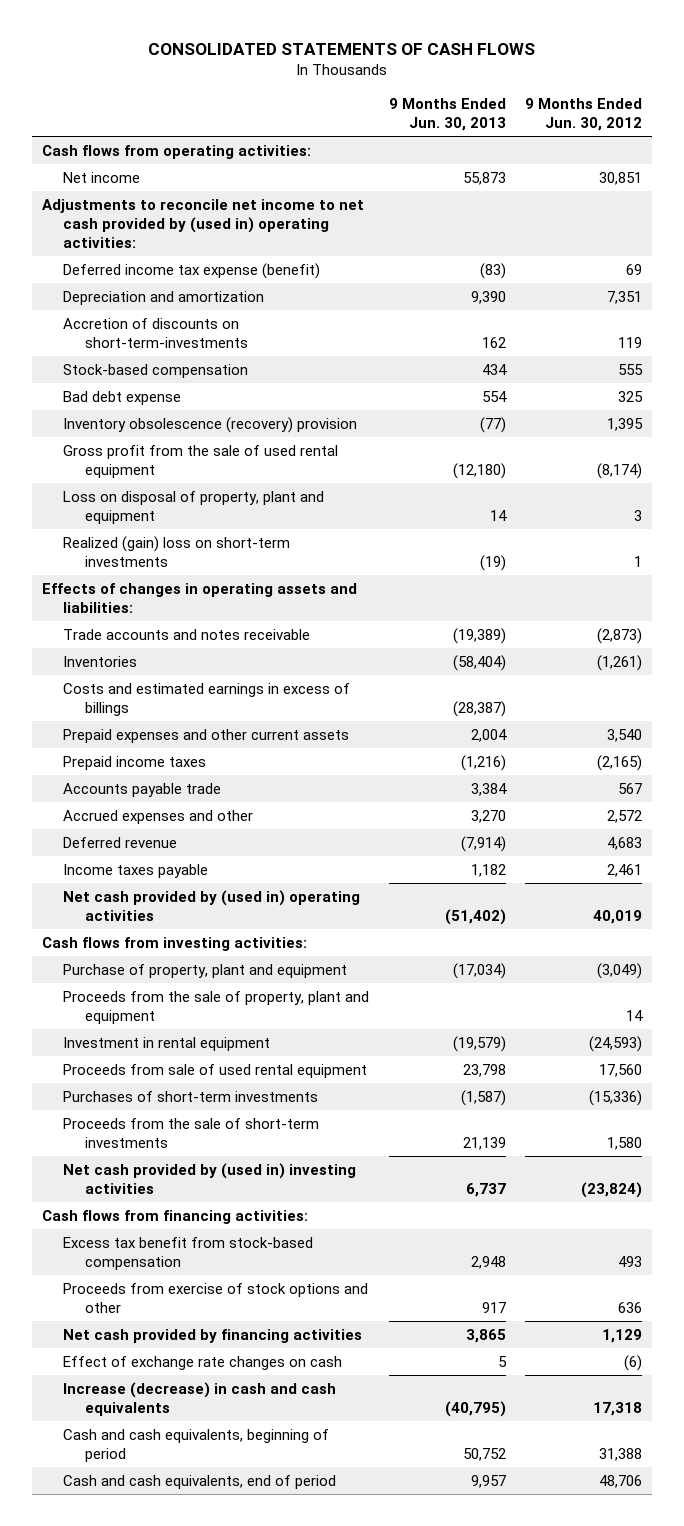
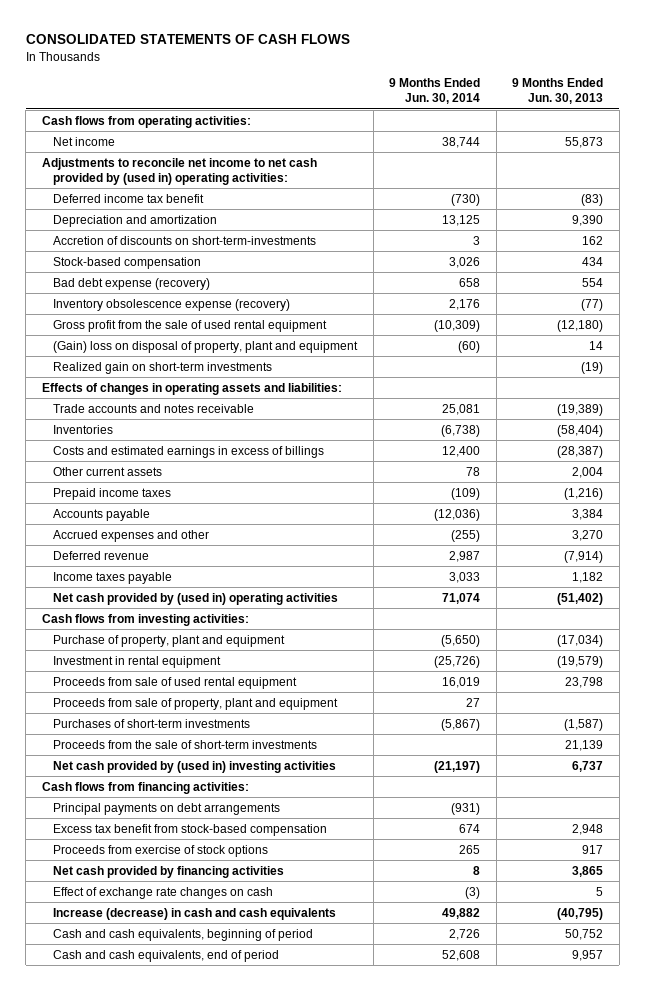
[525,97,643,132] 9 Months Ended Jun. 30, 2012 -> none
none -> [389,78,481,105] 9 Months Ended Jun. 30, 2014
[63,262,321,279] Deferred income tax expense (benefit) -> [53,193,205,203] Deferred income tax benefit
[63,390,182,405] Bad debt expense -> [53,277,211,290] Bad debt expense (recovery)
[63,416,358,433] Inventory obsolescence (recovery) provision -> [53,298,291,311] Inventory obsolescence expense (recovery)
[63,490,325,524] Loss on disposal of property, plant and equipment -> [53,340,359,353] (Gain) loss on disposal of property, plant and equipment
[63,535,291,567] Realized (gain) loss on short-term investments -> [53,361,273,374] Realized gain on short-term investments
[63,728,350,743] Prepaid expenses and other current assets -> [53,466,163,476] Other current assets
[63,782,222,797] Accounts payable trade -> [53,508,151,521] Accounts payable
[63,990,370,1024] Proceeds from the sale of property, plant and equipment -> none
none -> [53,697,339,710] Proceeds from sale of property, plant and equipment
none -> [53,802,281,815] Principal payments on debt arrangements
[63,1282,369,1313] Proceeds from exercise of stock options and other -> [53,844,269,857] Proceeds from exercise of stock options

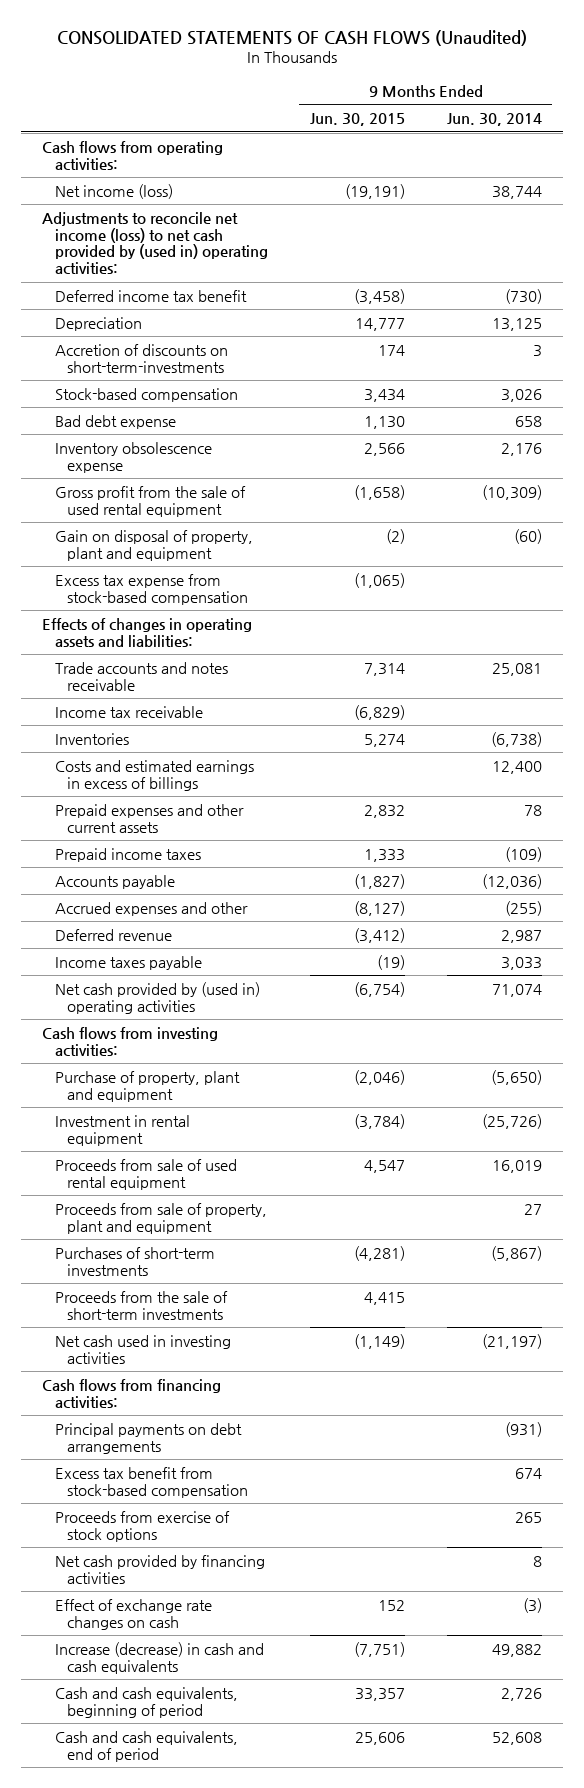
[25,34,350,45] CONSOLIDATED STATEMENTS OF CASH FLOWS -> [56,30,527,47] CONSOLIDATED STATEMENTS OF CASH FLOWS (Unaudited)
[512,78,604,105] 9 Months Ended Jun. 30, 2013 -> none
none -> [309,112,405,126] Jun. 30, 2015
[53,136,116,146] Net income -> [54,183,173,199] Net income (loss)
[41,157,317,185] Adjustments to reconcile net income to net cash provided by (used in) operating activities: -> [41,211,268,275] Adjustments to reconcile net income (loss) to net cash provided by (used in) operating activities:
[53,214,218,227] Depreciation and amortization -> [54,316,142,331] Depreciation
[53,277,211,290] Bad debt expense (recovery) -> [54,414,176,429] Bad debt expense
[53,298,291,311] Inventory obsolescence expense (recovery) -> [54,441,212,473] Inventory obsolescence expense
[53,361,273,374] Realized gain on short-term investments -> none
[53,340,359,353] (Gain) loss on disposal of property, plant and equipment -> [54,529,253,561] Gain on disposal of property, plant and equipment
none -> [54,573,249,605] Excess tax expense from stock-based compensation
none -> [54,705,203,718] Income tax receivable
[53,466,163,476] Other current assets -> [54,803,244,833] Prepaid expenses and other current assets
[53,760,337,773] Net cash provided by (used in) investing activities -> [54,1334,231,1364] Net cash used in investing activities

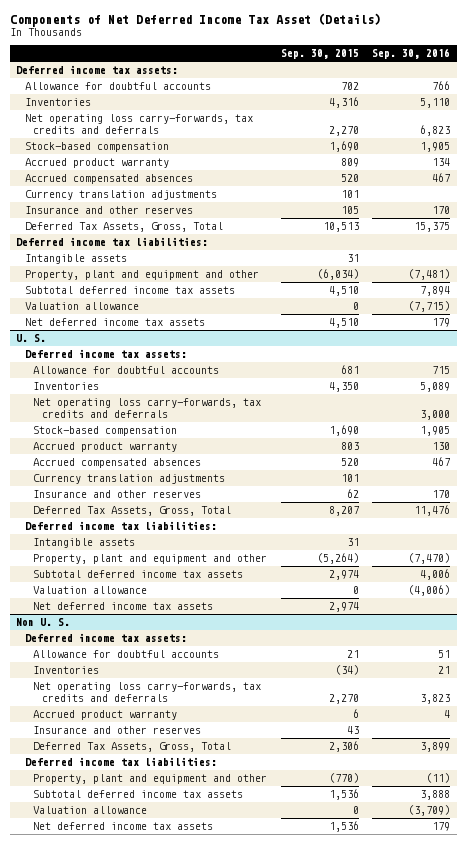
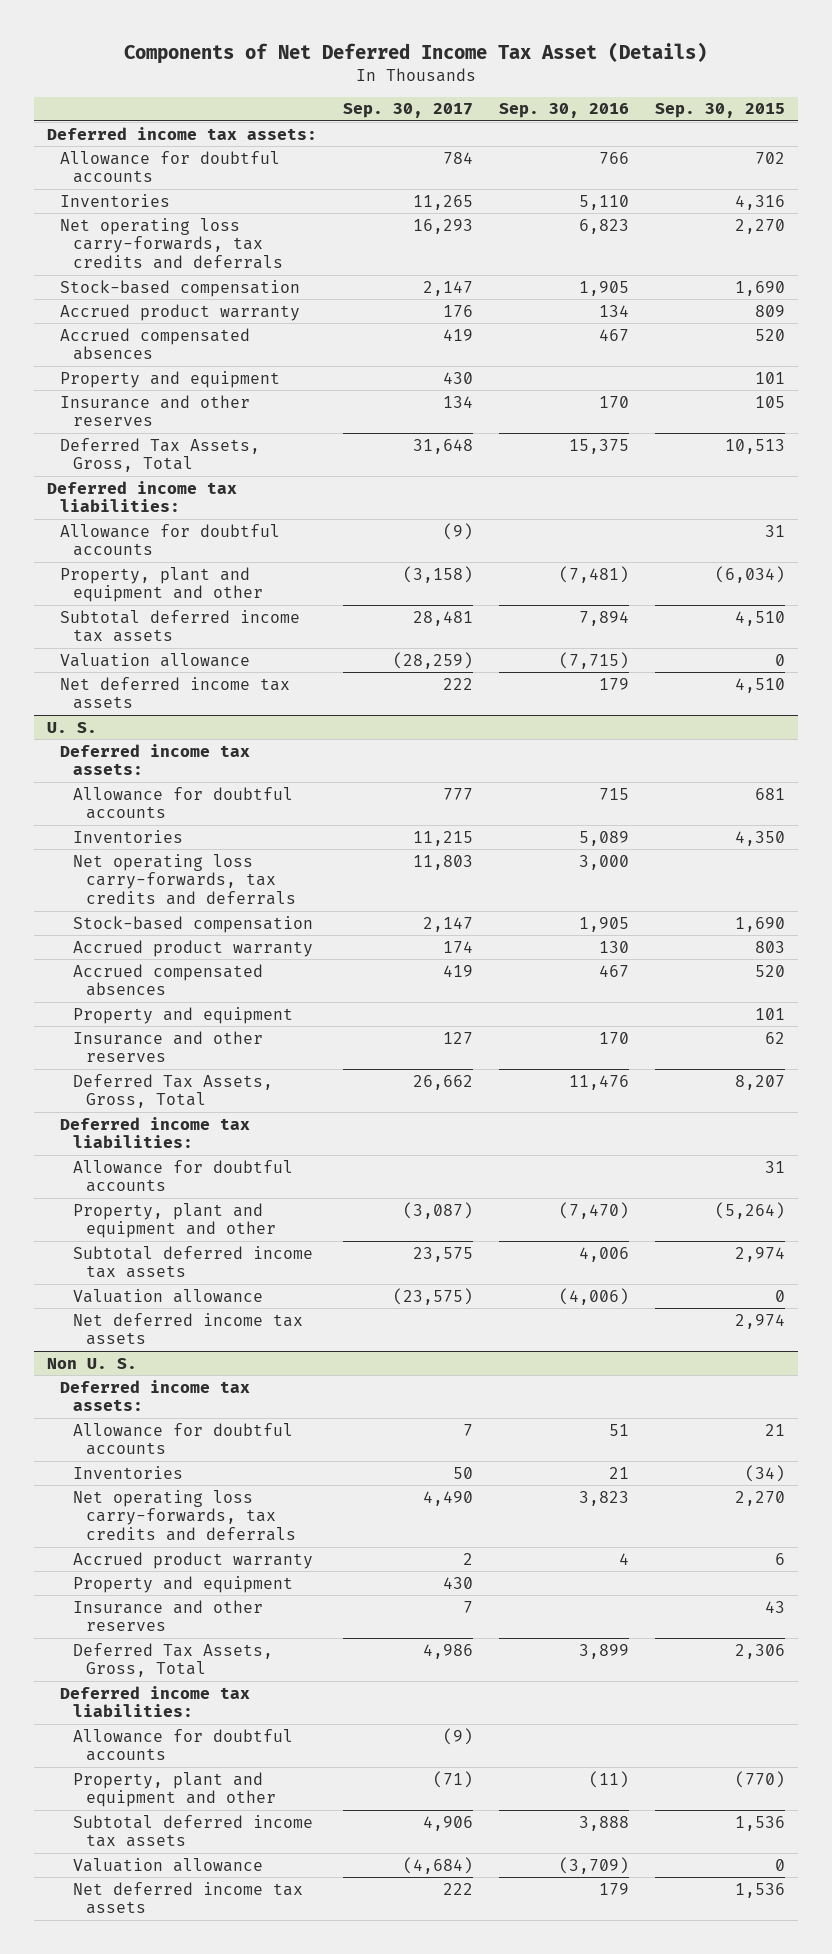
none -> [343,103,474,119] Sep. 30, 2017
[24,190,217,201] Currency translation adjustments -> none
none -> [60,370,281,388] Property and equipment
[24,254,127,265] Intangible assets -> none
none -> [60,523,281,557] Allowance for doubtful accounts
[33,474,226,485] Currency translation adjustments -> none
none -> [73,1006,294,1024] Property and equipment
[33,538,136,549] Intangible assets -> none
none -> [73,1159,294,1193] Allowance for doubtful accounts
none -> [73,1575,294,1593] Property and equipment
none -> [73,1728,294,1762] Allowance for doubtful accounts

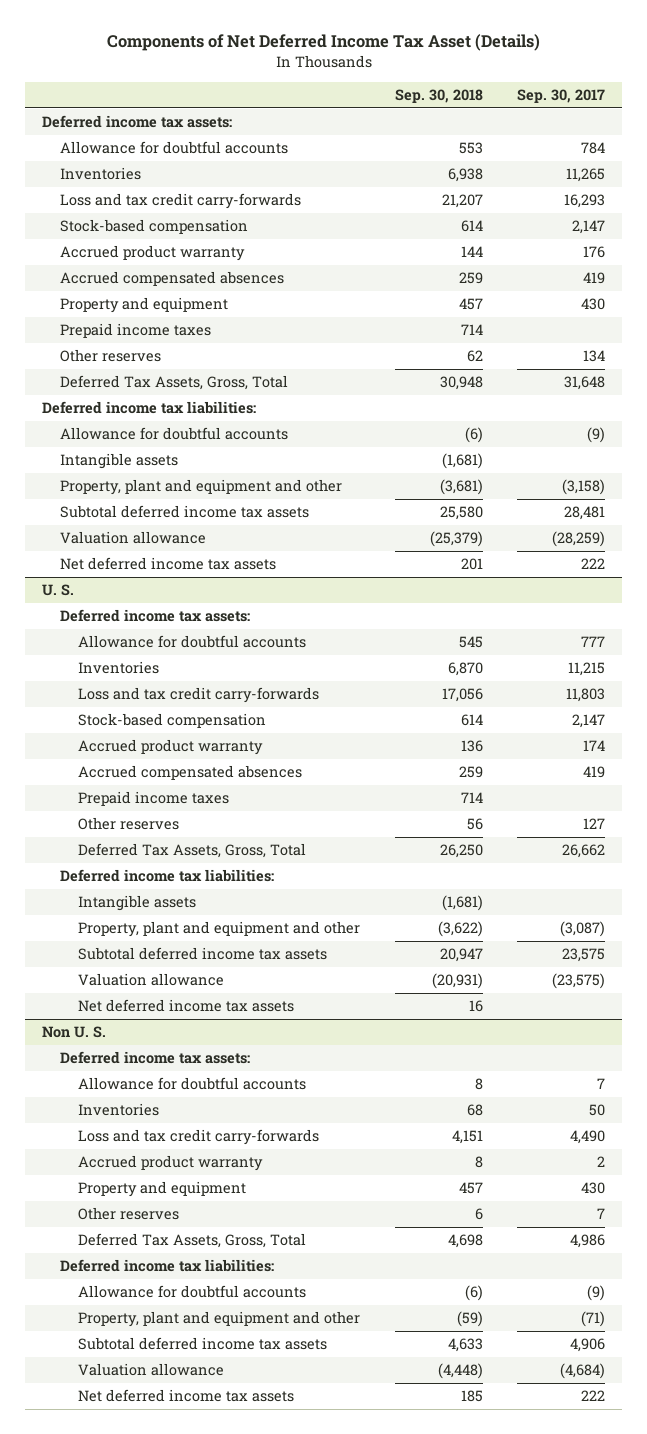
[498,103,629,119] Sep. 30, 2016 -> none
[654,103,785,119] Sep. 30, 2015 -> none
none -> [394,88,483,103] Sep. 30, 2018
[60,217,284,270] Net operating loss carry-forwards, tax credits and deferrals -> [60,193,302,210] Loss and tax credit carry-forwards
none -> [60,323,212,339] Prepaid income taxes
[60,394,251,427] Insurance and other reserves -> [60,349,162,363] Other reserves
none -> [60,453,179,470] Intangible assets
[73,853,297,906] Net operating loss carry-forwards, tax credits and deferrals -> [78,687,320,704] Loss and tax credit carry-forwards
[73,1006,294,1024] Property and equipment -> none
none -> [78,791,230,807] Prepaid income taxes
[73,1030,264,1063] Insurance and other reserves -> [78,817,180,831] Other reserves
[73,1159,294,1193] Allowance for doubtful accounts -> none
none -> [78,895,197,912] Intangible assets
[73,1489,297,1542] Net operating loss carry-forwards, tax credits and deferrals -> [78,1129,320,1146] Loss and tax credit carry-forwards
[73,1599,264,1632] Insurance and other reserves -> [78,1207,180,1221] Other reserves

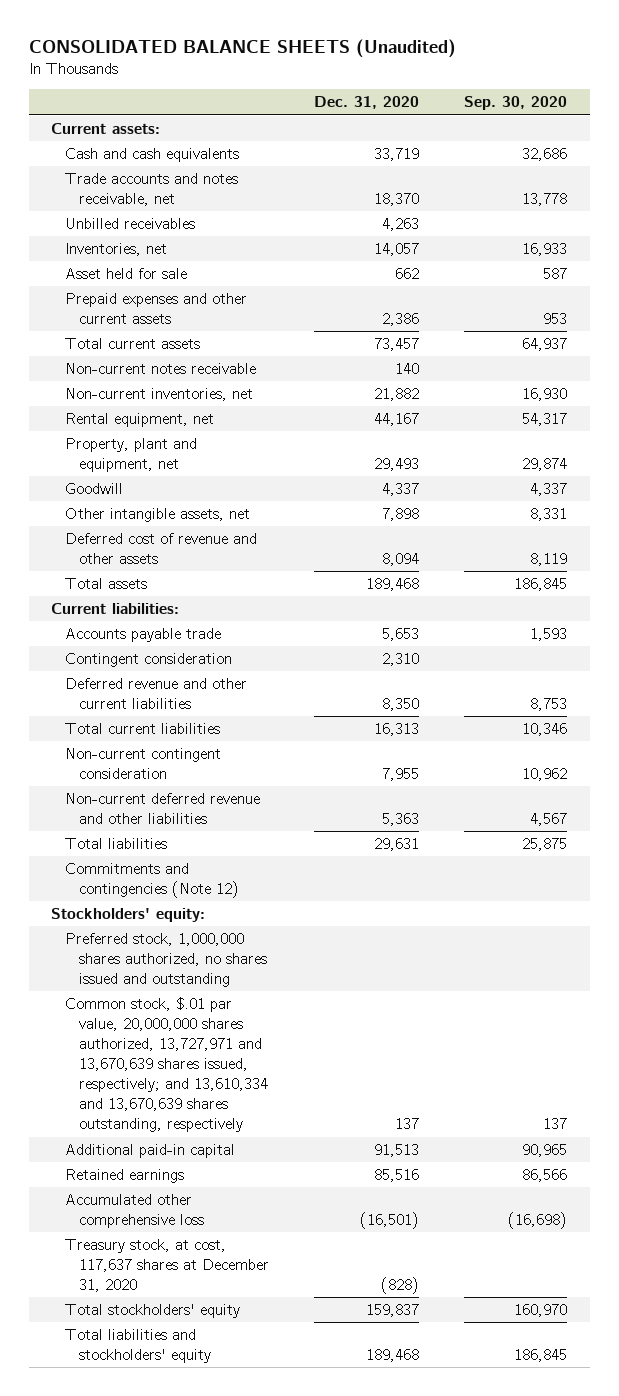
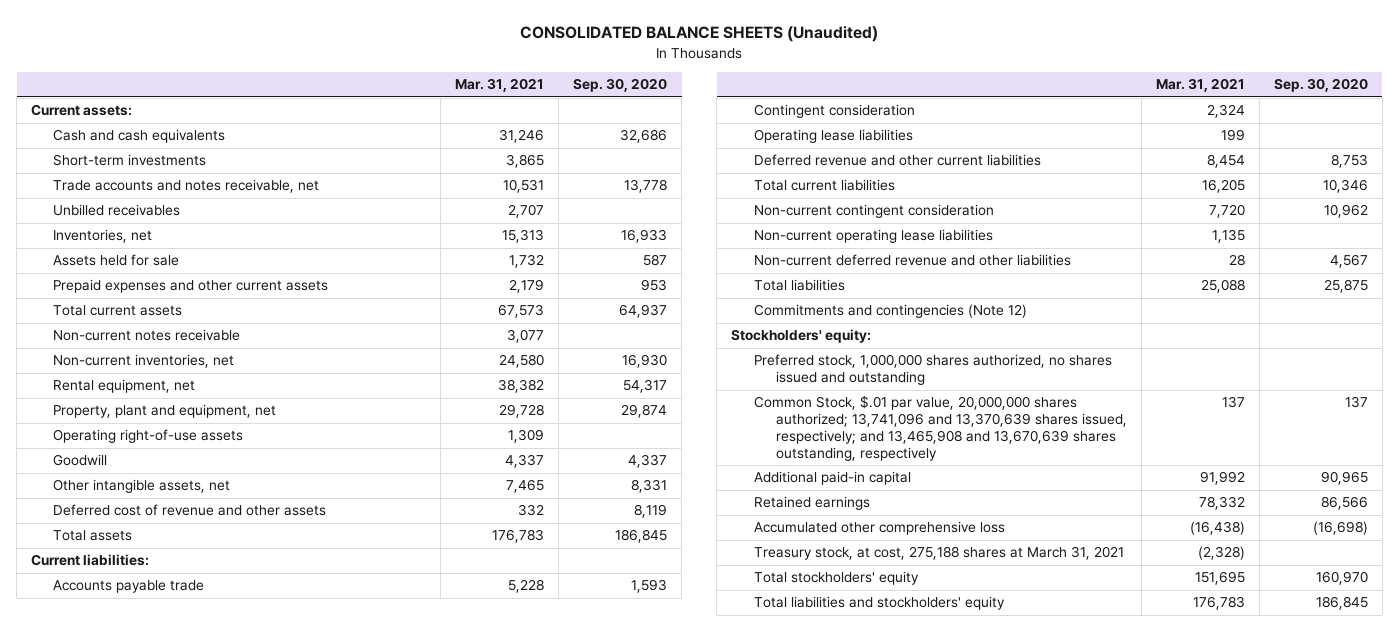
[314,96,420,110] Dec. 31, 2020 -> none
none -> [455,78,545,93] Mar. 31, 2021
none -> [53,154,207,167] Short-term investments
[65,268,188,280] Asset held for sale -> [53,254,180,267] Assets held for sale
none -> [53,429,244,444] Operating right-of-use assets
none -> [753,129,913,144] Operating lease liabilities
none -> [753,229,993,244] Non-current operating lease liabilities
[65,997,269,1133] Common stock, $.01 par value, 20,000,000 shares authorized, 13,727,971 and 13,670,639 shares issued, respectively; and 13,610,334 and 13,670,639 shares outstanding, respectively -> [753,395,1127,461] Common Stock, $.01 par value, 20,000,000 shares authorized; 13,741,096 and 13,370,639 shares issued, respectively; and 13,465,908 and 13,670,639 shares outstanding, respectively
[65,1239,270,1293] Treasury stock, at cost, 117,637 shares at December 31, 2020 -> [753,546,1124,561] Treasury stock, at cost, 275,188 shares at March 31, 2021

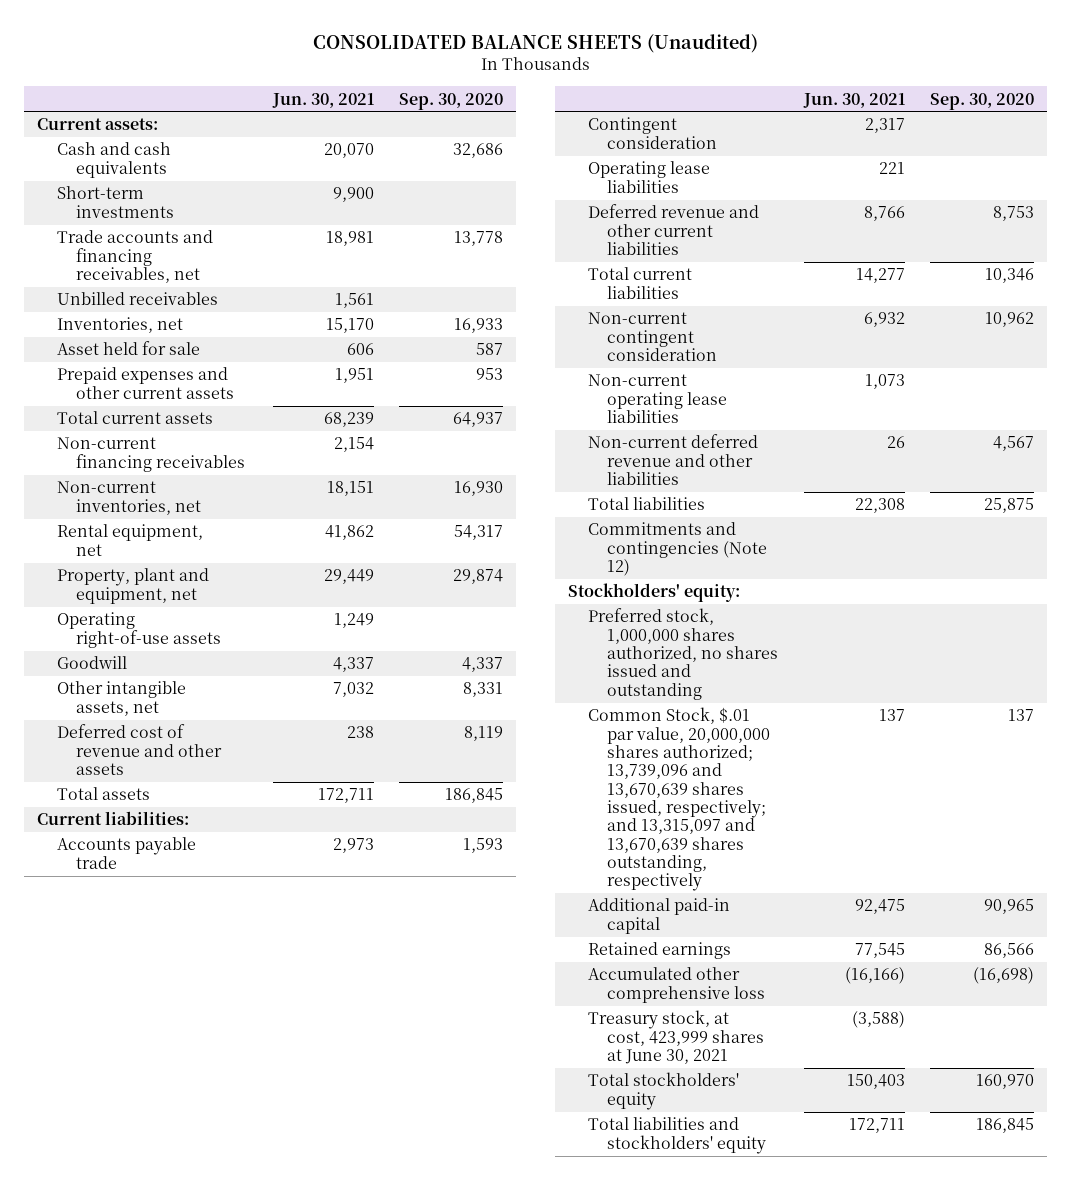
[455,78,545,93] Mar. 31, 2021 -> none
none -> [271,92,374,108] Jun. 30, 2021
[53,179,320,194] Trade accounts and notes receivable, net -> [56,230,213,284] Trade accounts and financing receivables, net
[53,254,180,267] Assets held for sale -> [56,341,200,356] Asset held for sale
[53,329,241,342] Non-current notes receivable -> [56,437,246,472] Non-current financing receivables
[753,395,1127,461] Common Stock, $.01 par value, 20,000,000 shares authorized; 13,741,096 and 13,370,639 shares issued, respectively; and 13,465,908 and 13,670,639 shares outstanding, respectively -> [587,707,771,892] Common Stock, $.01 par value, 20,000,000 shares authorized; 13,739,096 and 13,670,639 shares issued, respectively; and 13,315,097 and 13,670,639 shares outstanding, respectively
[753,546,1124,561] Treasury stock, at cost, 275,188 shares at March 31, 2021 -> [587,1010,765,1065] Treasury stock, at cost, 423,999 shares at June 30, 2021

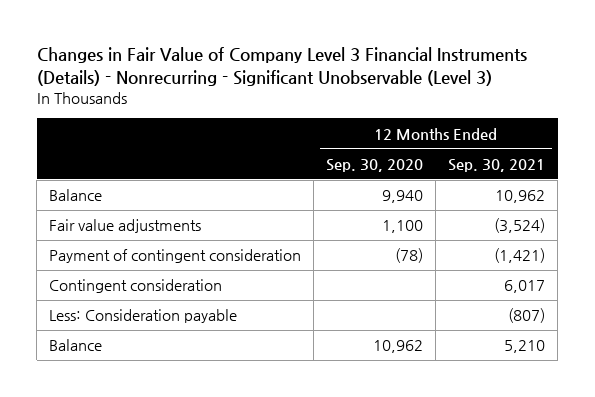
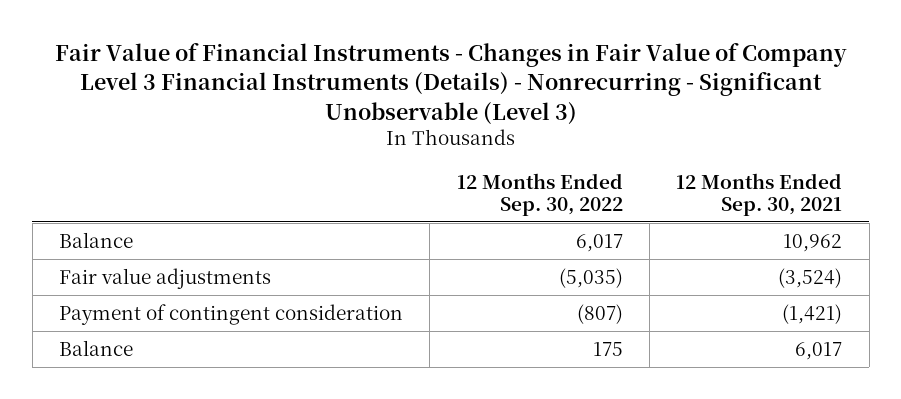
[36,46,527,87] Changes in Fair Value of Company Level 3 Financial Instruments (Details) - Nonrecurring - Significant Unobservable (Level 3) -> [54,43,847,125] Fair Value of Financial Instruments - Changes in Fair Value of Company Level 3 Financial Instruments (Details) - Nonrecurring - Significant Unobservable (Level 3)
[326,159,424,173] Sep. 30, 2020 -> none
none -> [456,172,623,216] 12 Months Ended Sep. 30, 2022
[49,279,223,294] Contingent consideration -> none
[49,309,238,324] Less: Consideration payable -> none
[504,340,546,354] 5,210 -> [795,342,843,361] 6,017

